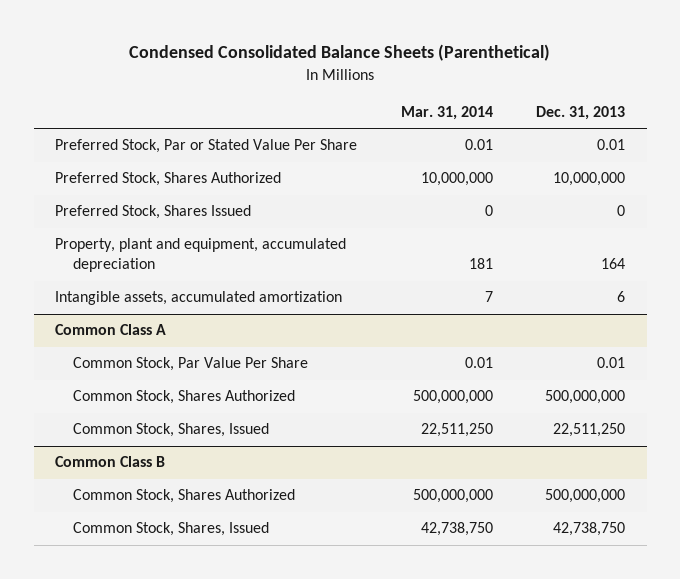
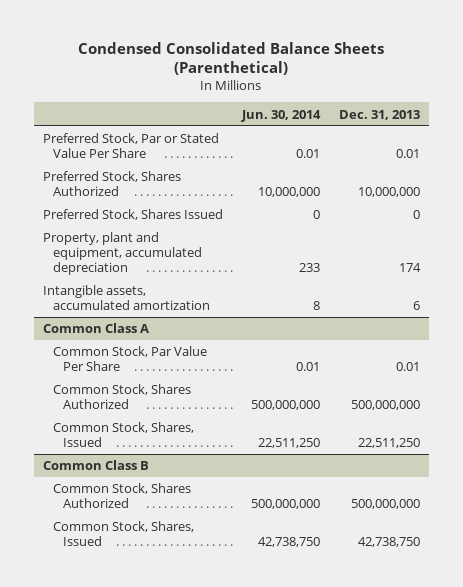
[400,105,493,120] Mar. 31, 2014 -> none
none -> [240,109,321,122] Jun. 30, 2014
[600,258,625,270] 164 -> [398,262,421,272] 174

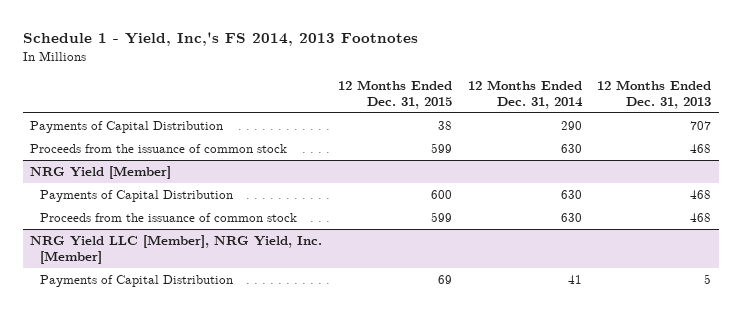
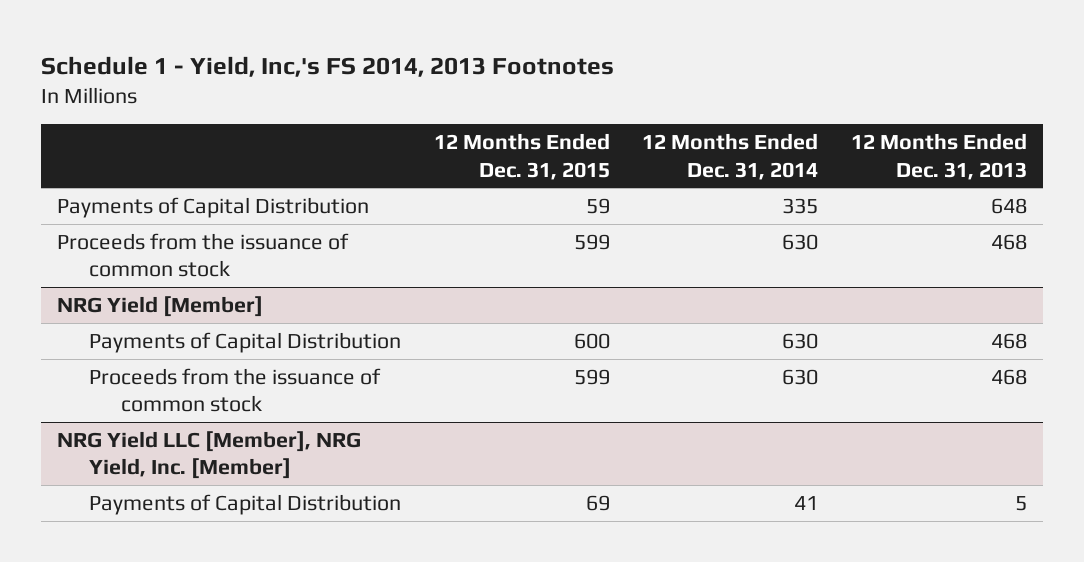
[438,121,453,131] 38 -> [585,197,610,214] 59
[560,121,582,131] 290 -> [782,197,819,214] 335
[690,121,712,131] 707 -> [991,197,1028,214] 648

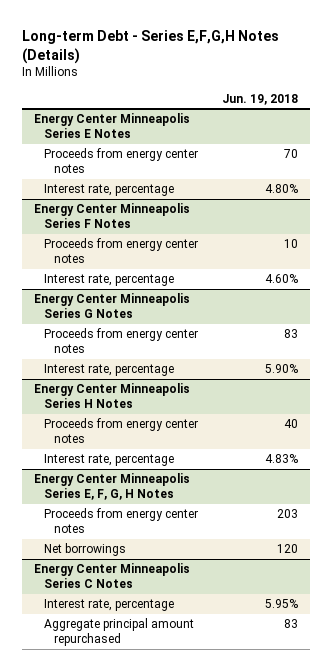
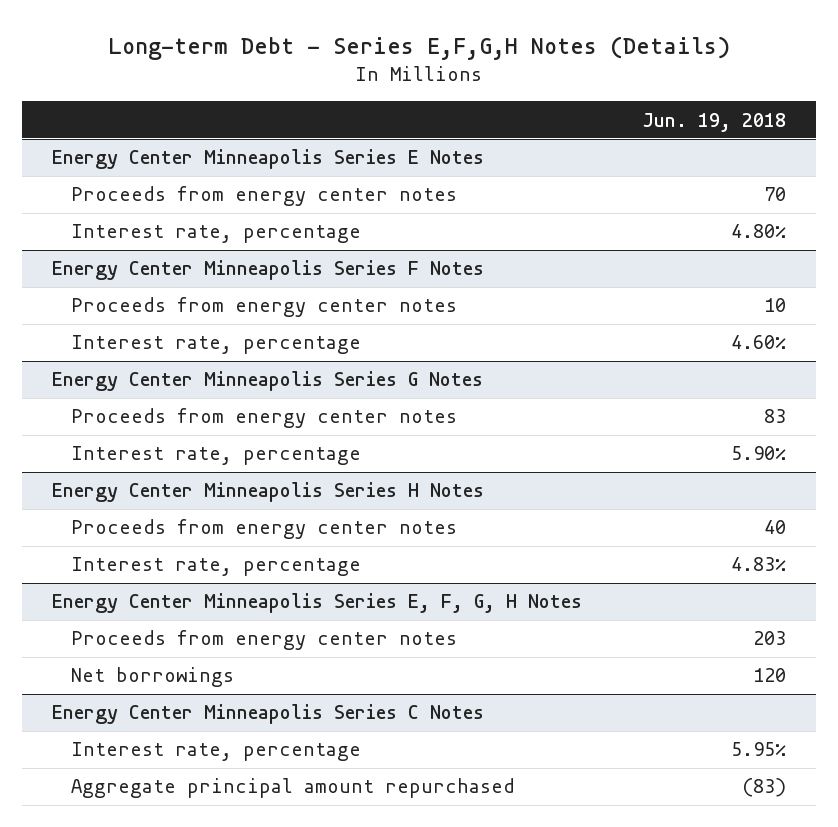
[283,619,298,629] 83 -> [742,778,787,798] (83)

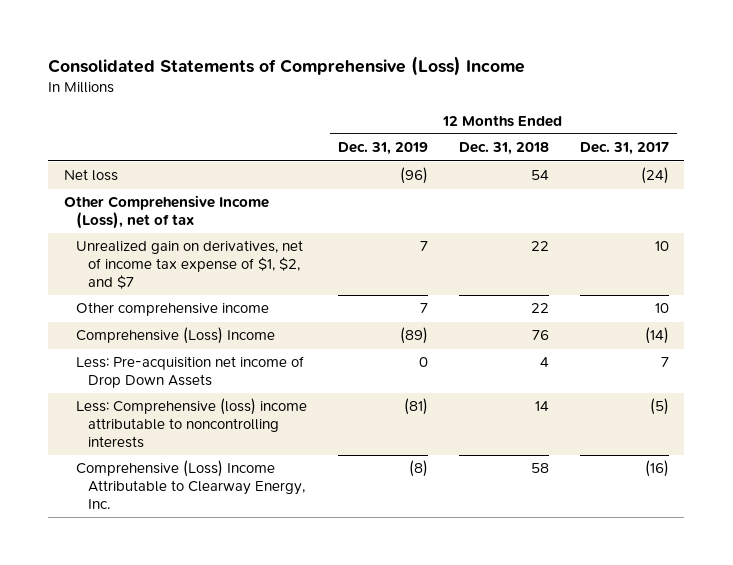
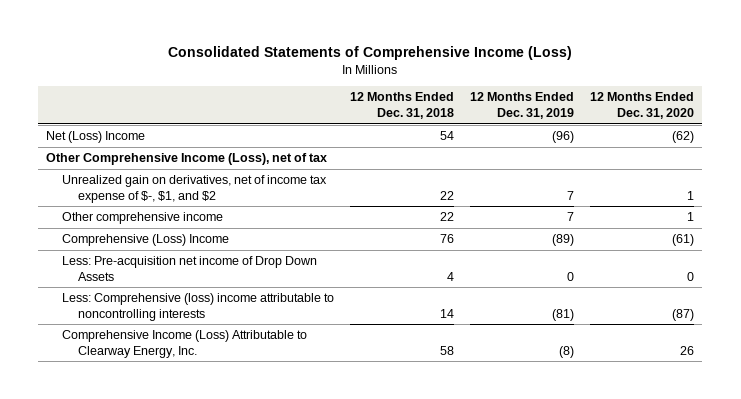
[48,55,526,76] Consolidated Statements of Comprehensive (Loss) Income -> [168,46,573,61] Consolidated Statements of Comprehensive Income (Loss)
[579,142,669,156] Dec. 31, 2017 -> none
none -> [590,92,695,120] 12 Months Ended Dec. 31, 2020
[63,169,118,182] Net loss -> [46,131,146,144] Net (Loss) Income
[75,240,303,289] Unrealized gain on derivatives, net of income tax expense of $1, $2, and $7 -> [61,175,327,203] Unrealized gain on derivatives, net of income tax expense of $-, $1, and $2
[75,460,305,509] Comprehensive (Loss) Income Attributable to Clearway Energy, Inc. -> [61,330,307,358] Comprehensive Income (Loss) Attributable to Clearway Energy, Inc.

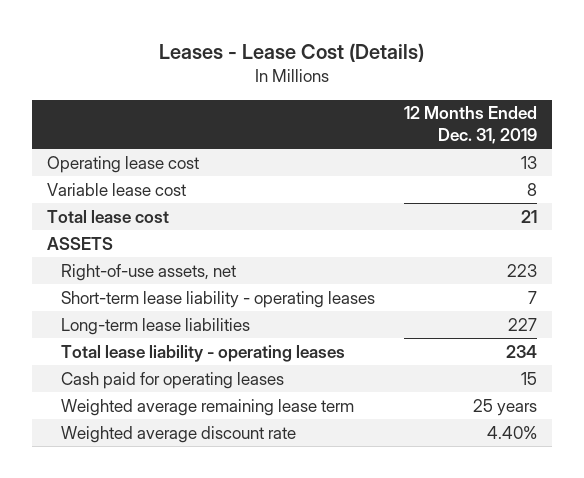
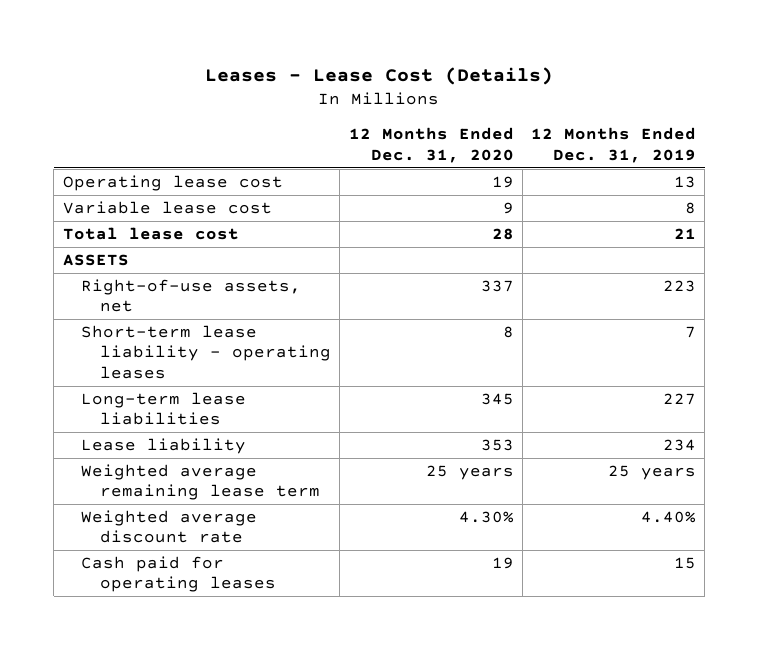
none -> [348,127,514,163] 12 Months Ended Dec. 31, 2020
[60,344,345,362] Total lease liability - operating leases -> [81,438,247,455] Lease liability
[60,371,284,389] Cash paid for operating leases -> [81,556,277,593] Cash paid for operating leases

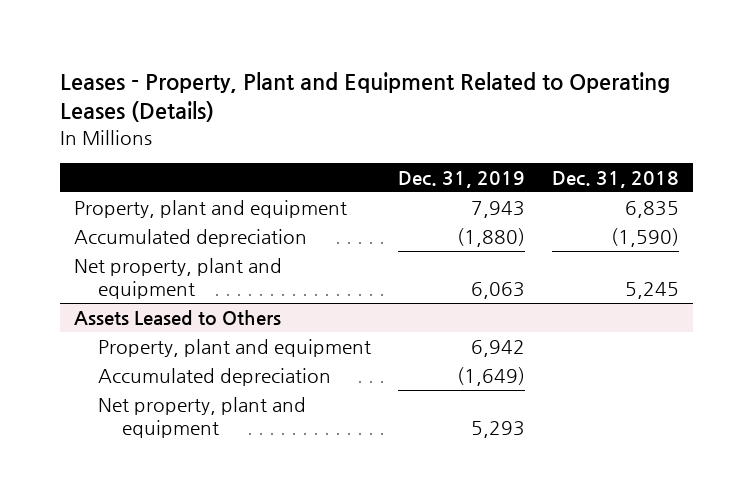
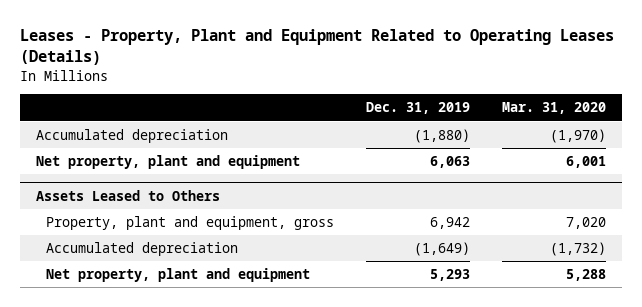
[552,170,680,188] Dec. 31, 2018 -> none
none -> [502,102,607,115] Mar. 31, 2020
[73,200,347,219] Property, plant and equipment -> none
[98,339,372,358] Property, plant and equipment -> [45,216,334,231] Property, plant and equipment, gross

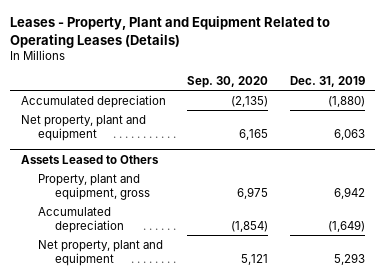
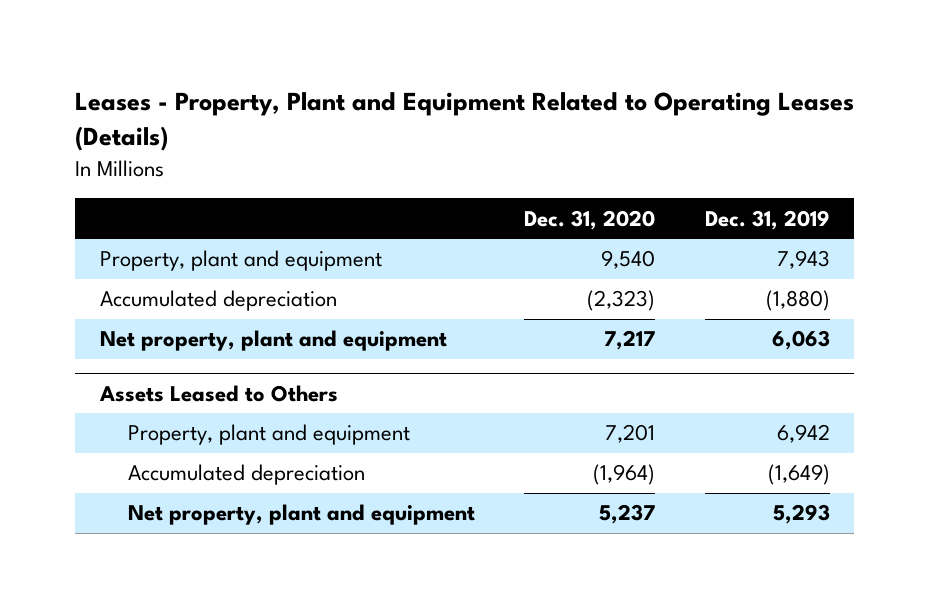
[187,75,269,88] Sep. 30, 2020 -> none
none -> [524,209,656,230] Dec. 31, 2020
none -> [99,250,382,272] Property, plant and equipment
[37,173,151,200] Property, plant and equipment, gross -> [127,424,410,446] Property, plant and equipment

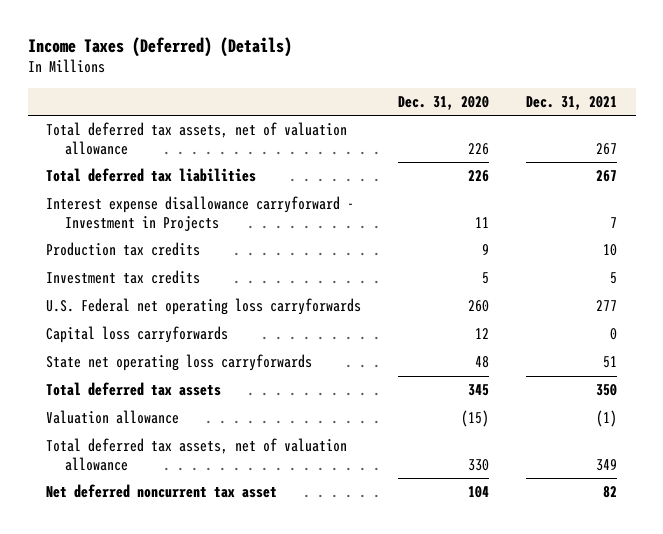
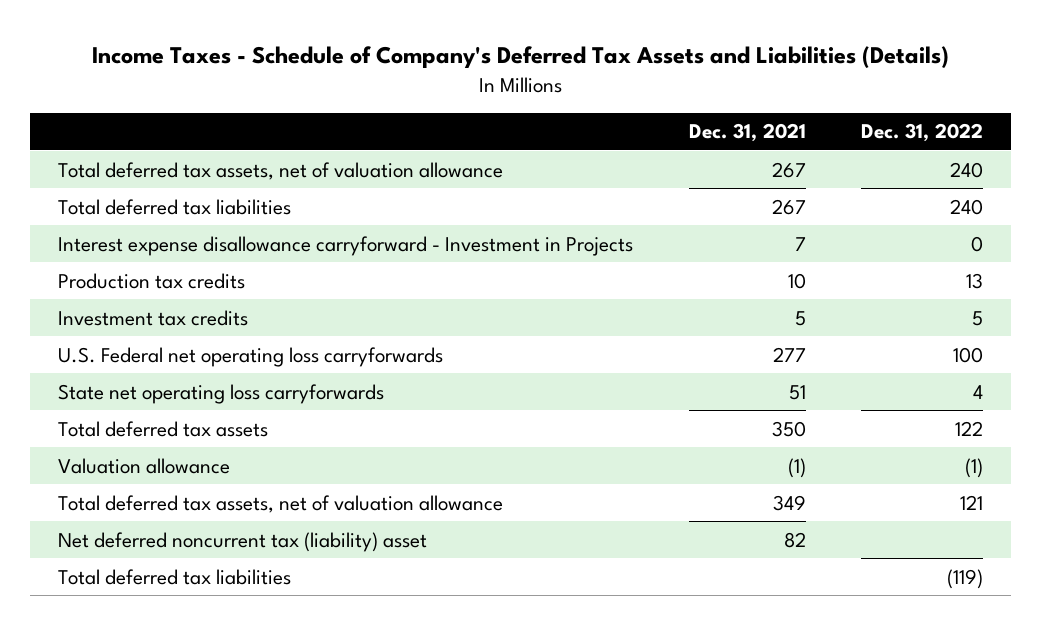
[27,36,292,57] Income Taxes (Deferred) (Details) -> [91,46,949,69] Income Taxes - Schedule of Company's Deferred Tax Assets and Liabilities (Details)
[398,96,490,111] Dec. 31, 2020 -> none
none -> [861,123,984,143] Dec. 31, 2022
[46,326,229,344] Capital loss carryforwards -> none
[46,484,278,499] Net deferred noncurrent tax asset -> [58,531,428,552] Net deferred noncurrent tax (liability) asset
none -> [58,568,292,585] Total deferred tax liabilities

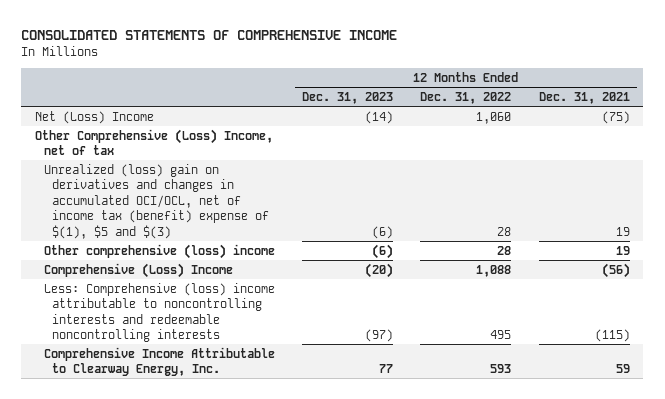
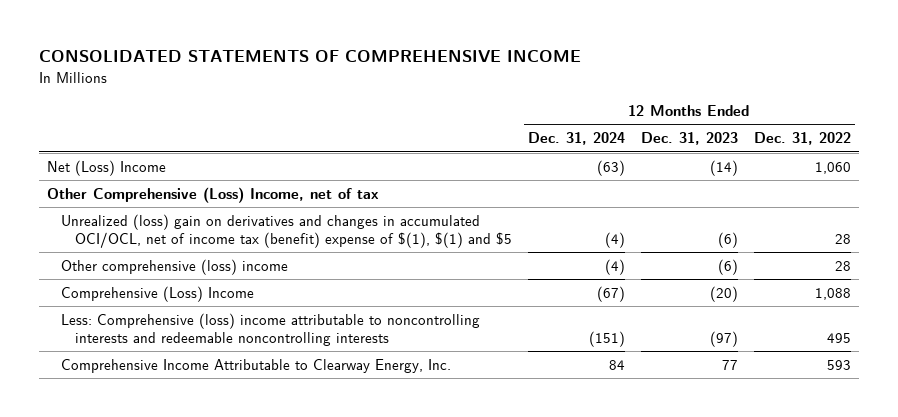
[538,92,630,105] Dec. 31, 2021 -> none
none -> [527,132,625,146] Dec. 31, 2024
[43,163,270,239] Unrealized (loss) gain on derivatives and changes in accumulated OCI/OCL, net of income tax (benefit) expense of $(1), $5 and $(3) -> [61,213,512,248] Unrealized (loss) gain on derivatives and changes in accumulated OCI/OCL, net of income tax (benefit) expense of $(1), $(1) and $5

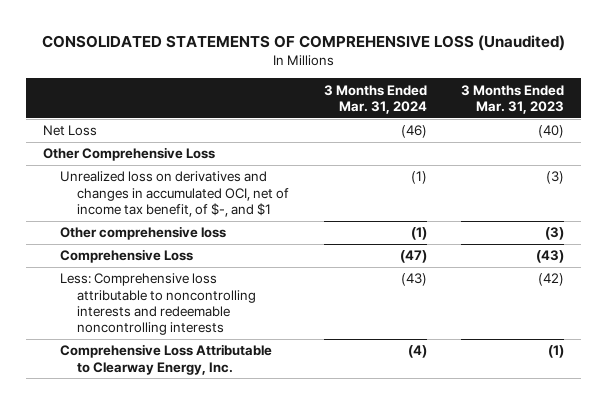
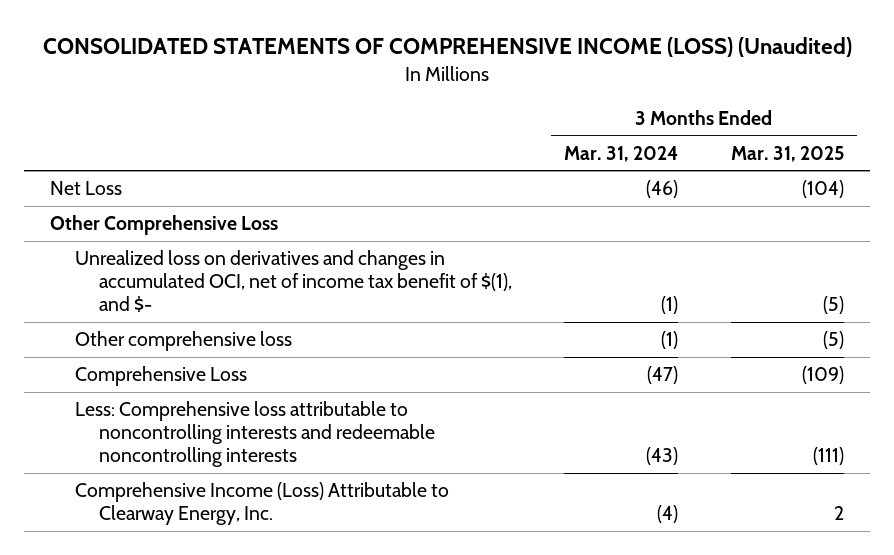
[41,34,565,51] CONSOLIDATED STATEMENTS OF COMPREHENSIVE LOSS (Unaudited) -> [42,37,852,58] CONSOLIDATED STATEMENTS OF COMPREHENSIVE INCOME (LOSS) (Unaudited)
[461,84,565,115] 3 Months Ended Mar. 31, 2023 -> none
none -> [730,145,844,162] Mar. 31, 2025
[60,171,290,217] Unrealized loss on derivatives and changes in accumulated OCI, net of income tax benefit, of $-, and $1 -> [74,250,513,313] Unrealized loss on derivatives and changes in accumulated OCI, net of income tax benefit of $(1), and $-
[60,344,273,375] Comprehensive Loss Attributable to Clearway Energy, Inc. -> [74,482,449,526] Comprehensive Income (Loss) Attributable to Clearway Energy, Inc.

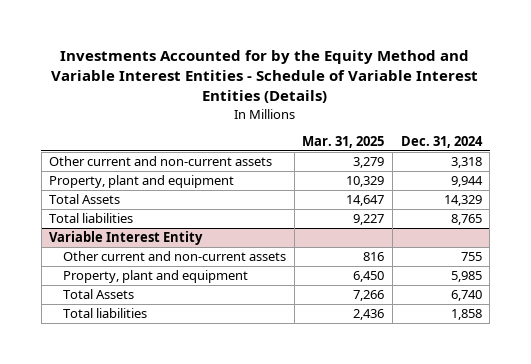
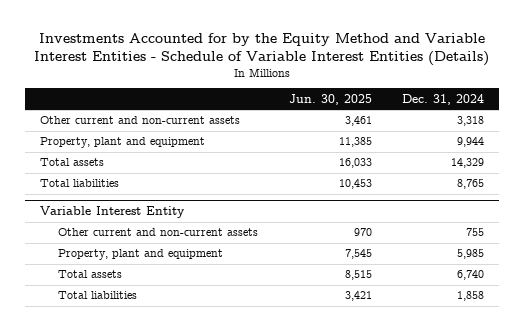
[302,135,385,148] Mar. 31, 2025 -> none
none -> [288,93,372,105] Jun. 30, 2025
[49,194,121,205] Total Assets -> [40,158,105,167] Total assets
[63,289,135,300] Total Assets -> [58,270,123,279] Total assets

